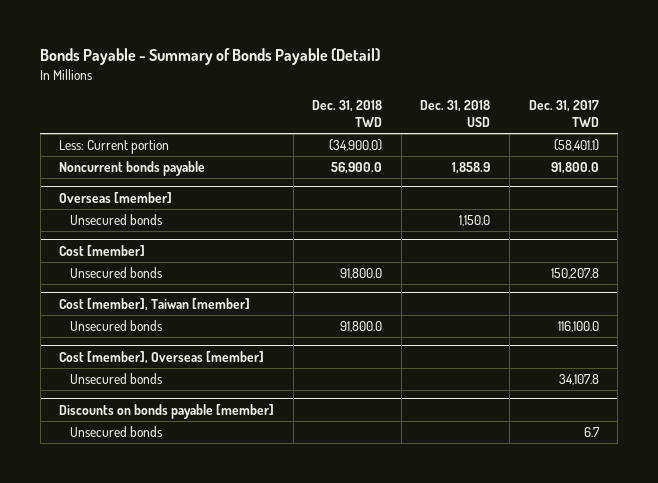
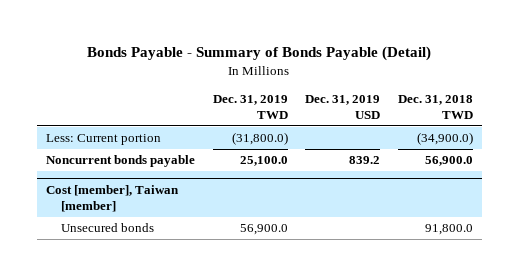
[420,99,491,128] Dec. 31, 2018 USD -> none
[528,99,599,128] Dec. 31, 2017 TWD -> none
none -> [212,95,288,120] Dec. 31, 2019 TWD
none -> [305,95,381,120] Dec. 31, 2019 USD
[59,191,173,203] Overseas [member] -> none
[69,214,162,226] Unsecured bonds -> none
[59,244,146,256] Cost [member] -> none
[69,267,162,279] Unsecured bonds -> none
[59,350,265,364] Cost [member], Overseas [member] -> none
[69,373,162,385] Unsecured bonds -> none
[59,403,275,419] Discounts on bonds payable [member] -> none
[69,426,162,438] Unsecured bonds -> none

